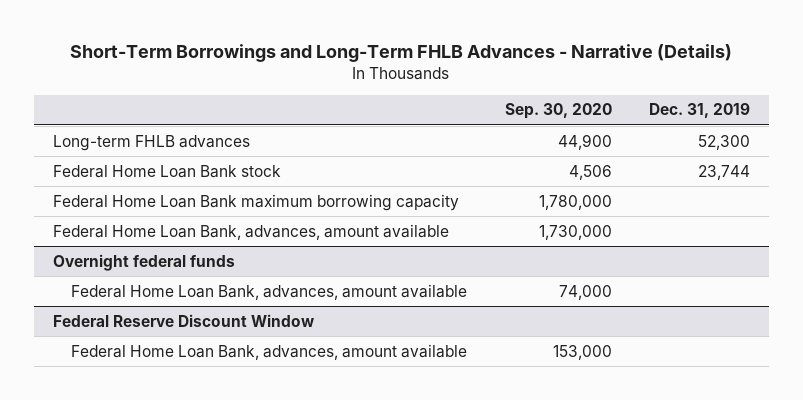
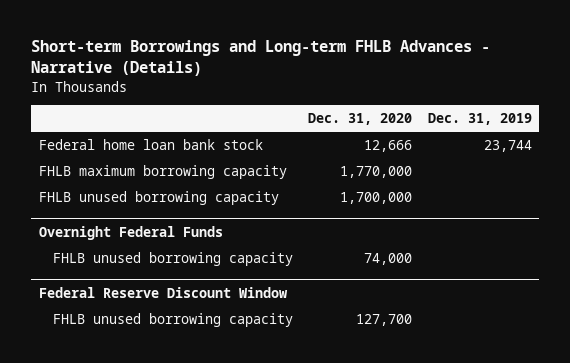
[70,44,733,63] Short-Term Borrowings and Long-Term FHLB Advances - Narrative (Details) -> [31,40,491,77] Short-term Borrowings and Long-term FHLB Advances - Narrative (Details)
[504,103,612,120] Sep. 30, 2020 -> none
none -> [308,113,413,126] Dec. 31, 2020
[52,134,250,151] Long-term FHLB advances -> none
[52,164,281,178] Federal Home Loan Bank stock -> [38,138,263,150] Federal home loan bank stock
[52,193,459,211] Federal Home Loan Bank maximum borrowing capacity -> [38,164,287,179] FHLB maximum borrowing capacity
[52,223,449,240] Federal Home Loan Bank, advances, amount available -> [38,190,279,205] FHLB unused borrowing capacity
[52,253,235,271] Overnight federal funds -> [38,225,223,240] Overnight Federal Funds
[71,283,468,300] Federal Home Loan Bank, advances, amount available -> [53,251,294,266] FHLB unused borrowing capacity
[71,343,468,360] Federal Home Loan Bank, advances, amount available -> [53,312,294,327] FHLB unused borrowing capacity

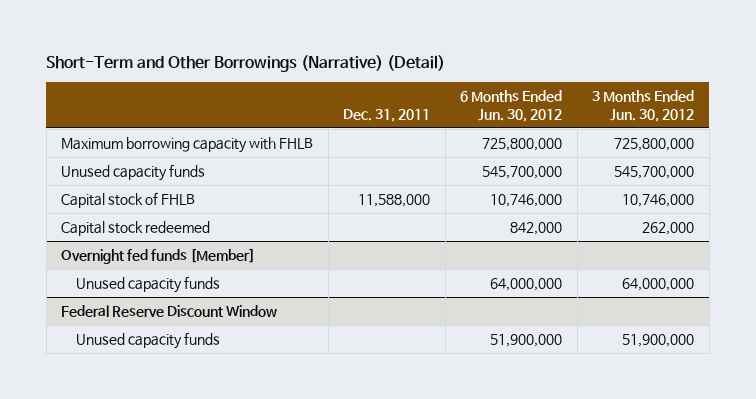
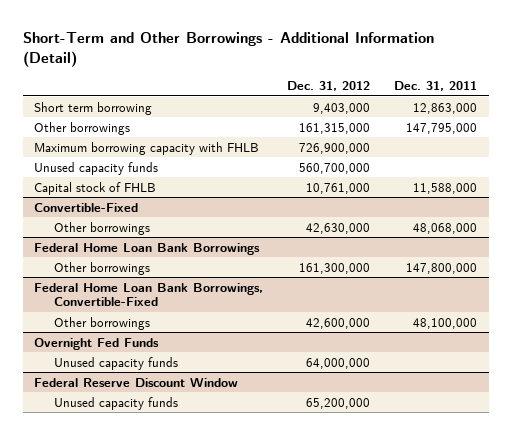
[46,55,446,73] Short-Term and Other Borrowings (Narrative) (Detail) -> [22,31,434,67] Short-Term and Other Borrowings - Additional Information (Detail)
[460,90,563,122] 6 Months Ended Jun. 30, 2012 -> none
[592,90,695,122] 3 Months Ended Jun. 30, 2012 -> none
none -> [287,80,371,91] Dec. 31, 2012
none -> [34,101,153,115] Short term borrowing
none -> [34,121,131,135] Other borrowings
[61,220,211,236] Capital stock redeemed -> none
none -> [34,202,139,212] Convertible-Fixed
none -> [54,221,151,235] Other borrowings
none -> [34,242,261,255] Federal Home Loan Bank Borrowings
none -> [54,261,151,275] Other borrowings
none -> [34,282,264,307] Federal Home Loan Bank Borrowings, Convertible-Fixed
none -> [54,316,151,330] Other borrowings
[61,247,256,264] Overnight fed funds [Member] -> [34,337,160,350] Overnight Fed Funds

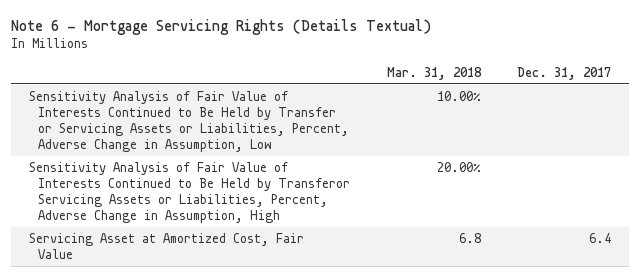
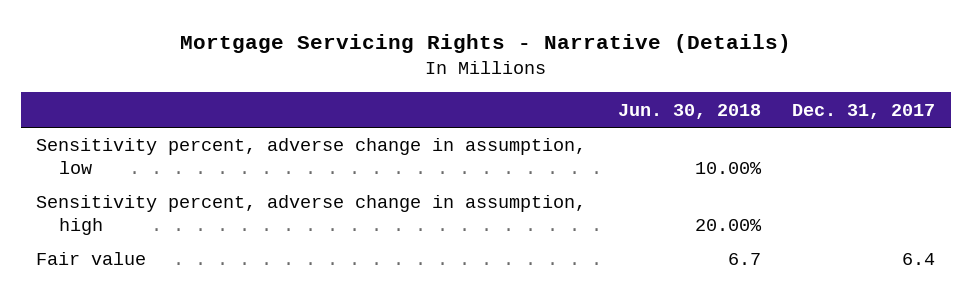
[10,18,431,35] Note 6 - Mortgage Servicing Rights (Details Textual) -> [179,34,791,54] Mortgage Servicing Rights - Narrative (Details)
[386,66,482,80] Mar. 31, 2018 -> none
none -> [617,103,761,119] Jun. 30, 2018
[29,91,350,153] Sensitivity Analysis of Fair Value of Interests Continued to Be Held by Transfer or Servicing Assets or Liabilities, Percent, Adverse Change in Assumption, Low -> [36,138,587,174] Sensitivity percent, adverse change in assumption, low
[29,162,351,224] Sensitivity Analysis of Fair Value of Interests Continued to Be Held by Transferor Servicing Assets or Liabilities, Percent, Adverse Change in Assumption, High -> [36,195,587,235] Sensitivity percent, adverse change in assumption, high
[29,233,305,260] Servicing Asset at Amortized Cost, Fair Value -> [36,252,147,266] Fair value

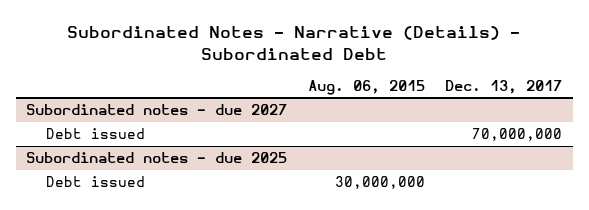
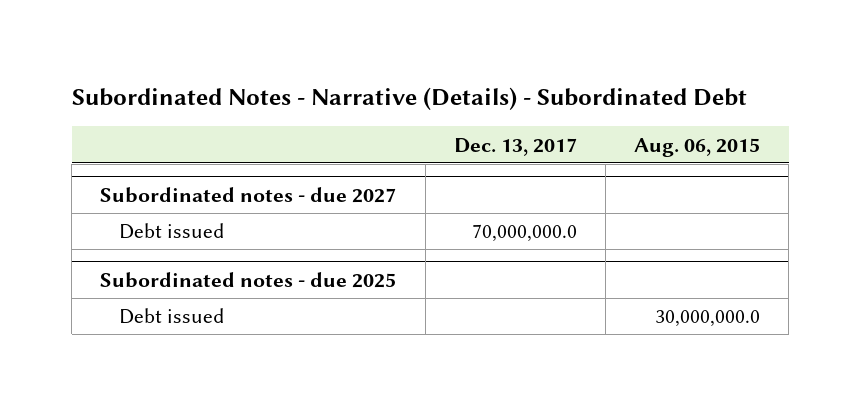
[472,128,563,142] 70,000,000 -> [471,224,577,243] 70,000,000.0
[334,176,425,190] 30,000,000 -> [654,310,760,328] 30,000,000.0

